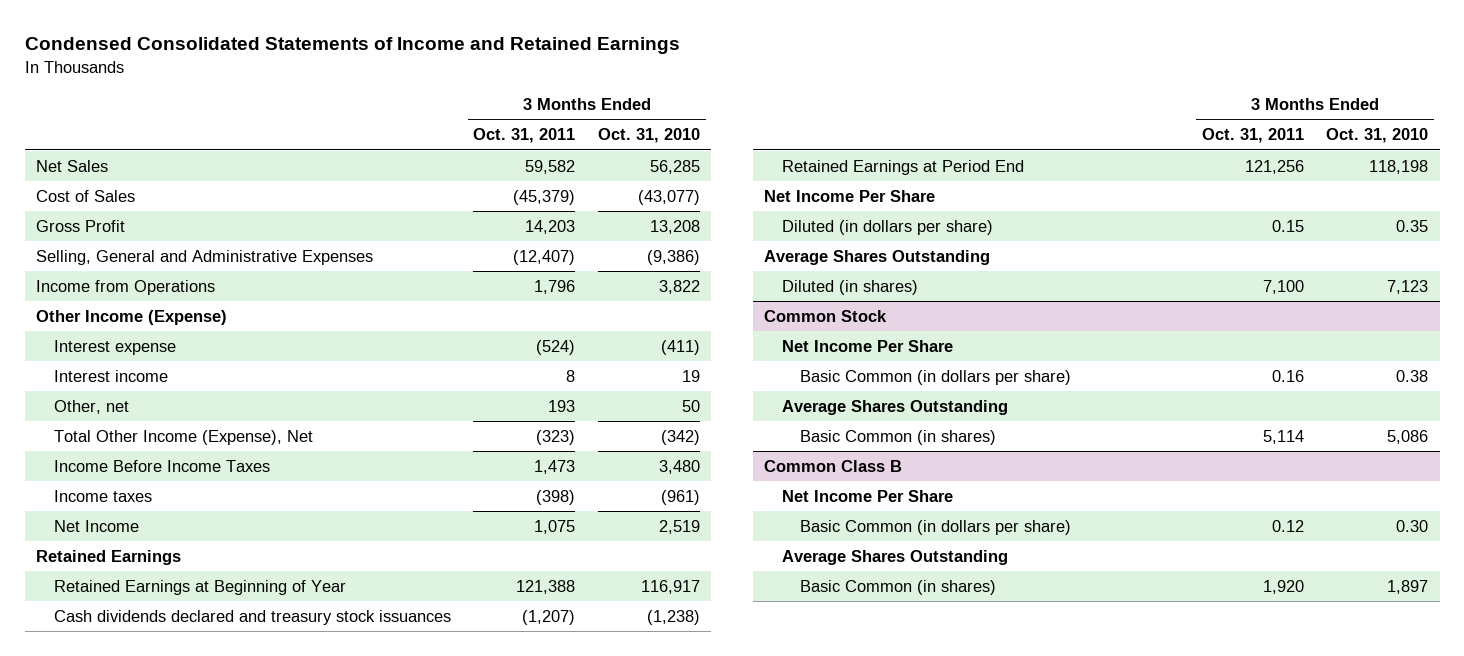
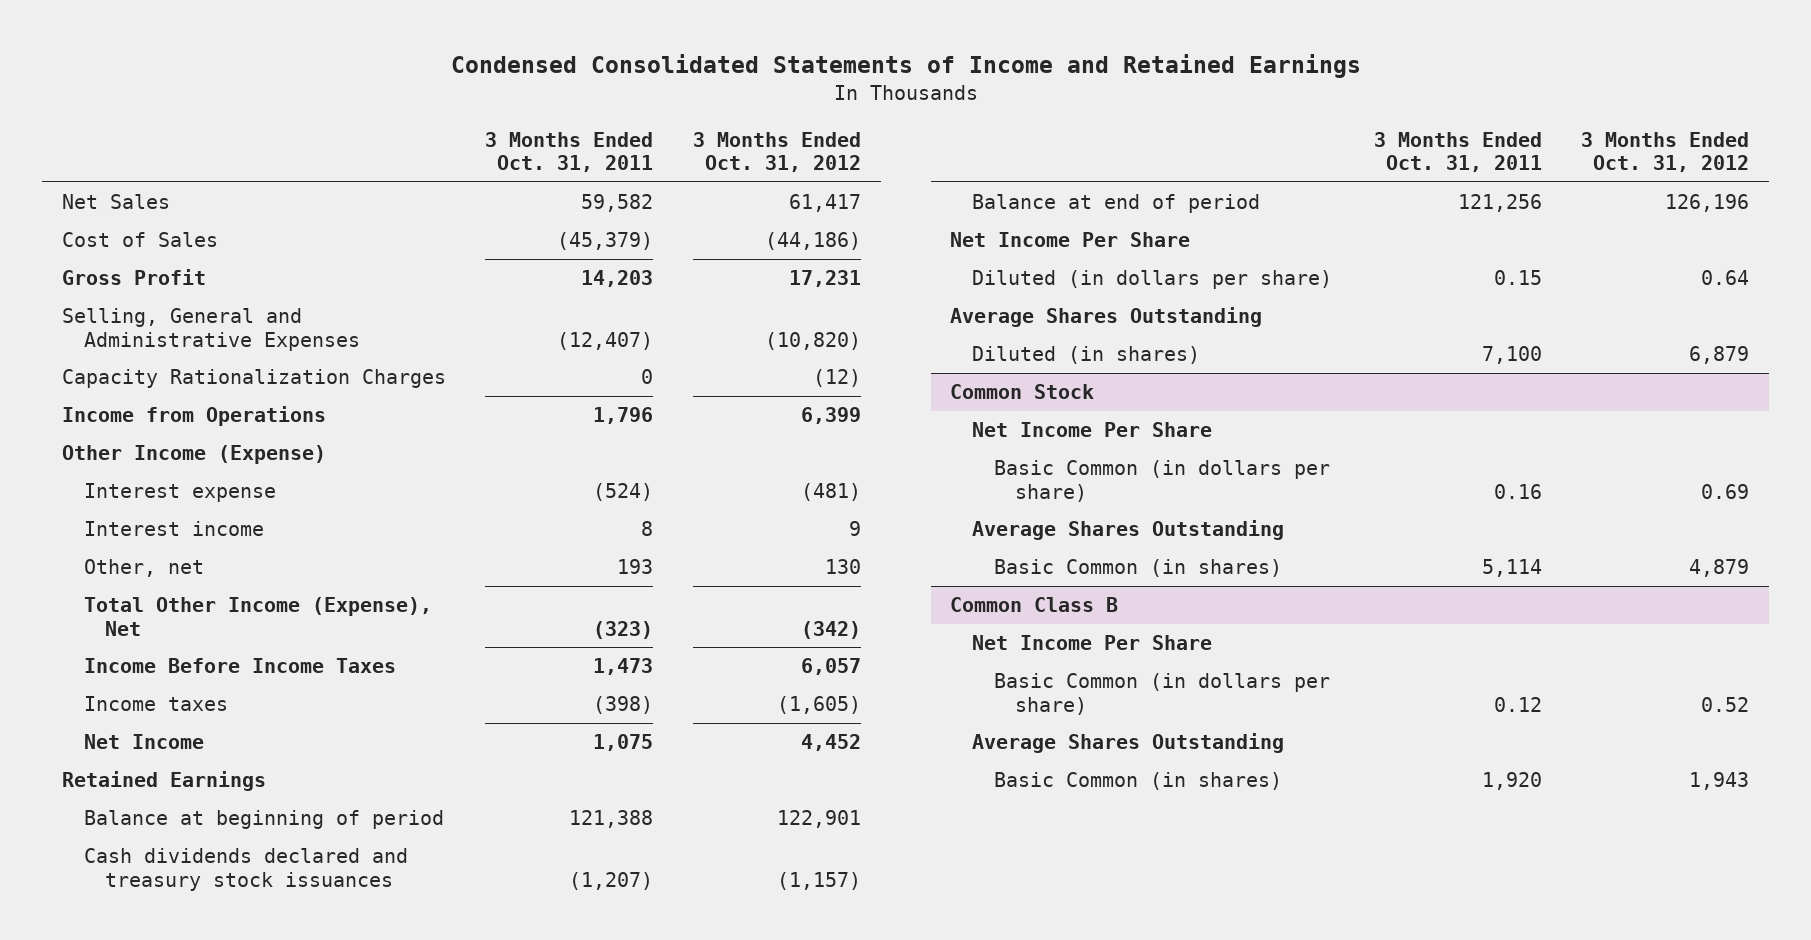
[598,128,701,144] Oct. 31, 2010 -> none
none -> [692,131,861,172] 3 Months Ended Oct. 31, 2012
none -> [61,369,446,389] Capacity Rationalization Charges
[53,579,346,595] Retained Earnings at Beginning of Year -> [83,810,444,830] Balance at beginning of period
[781,159,1024,175] Retained Earnings at Period End -> [971,194,1260,214] Balance at end of period

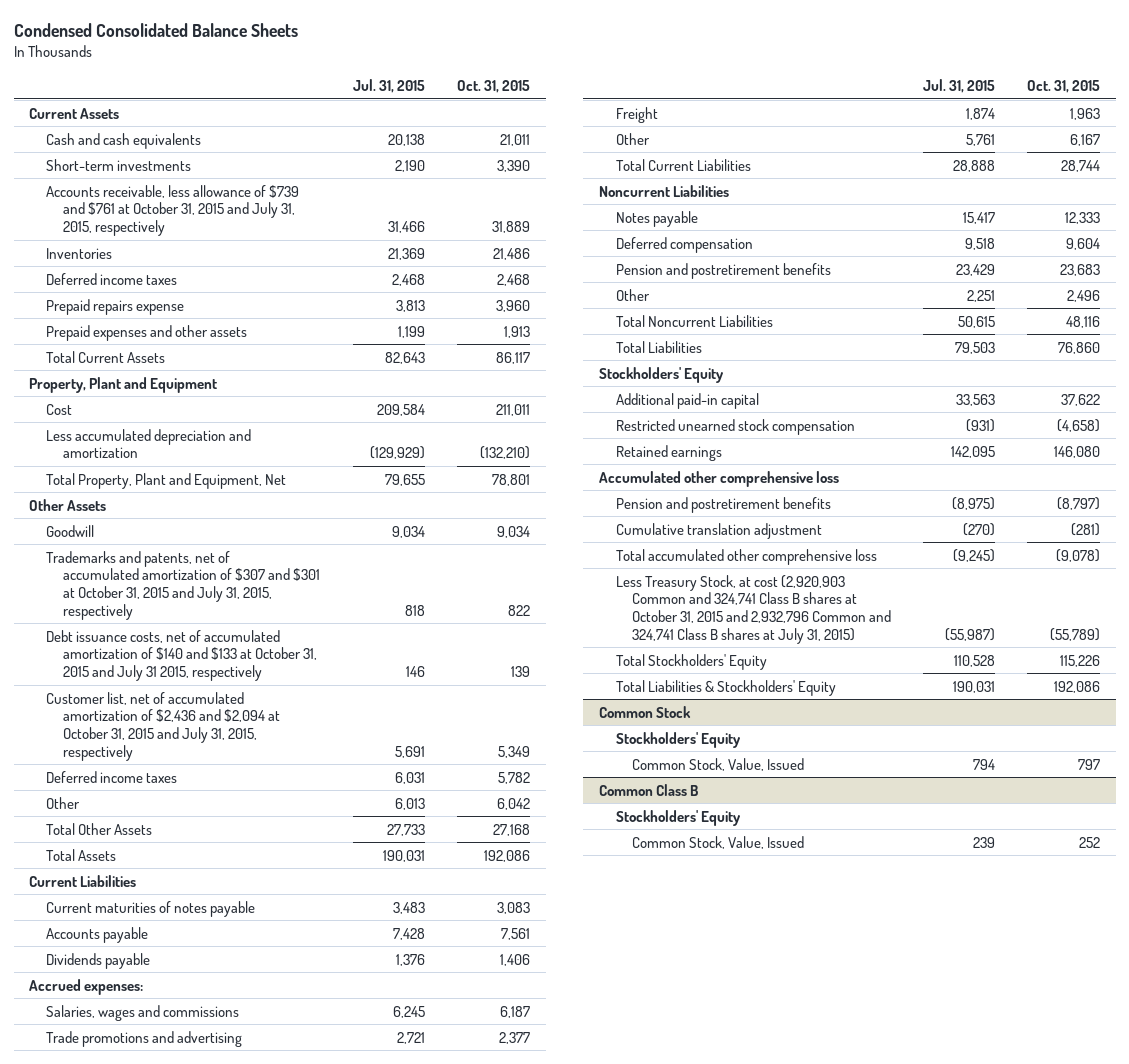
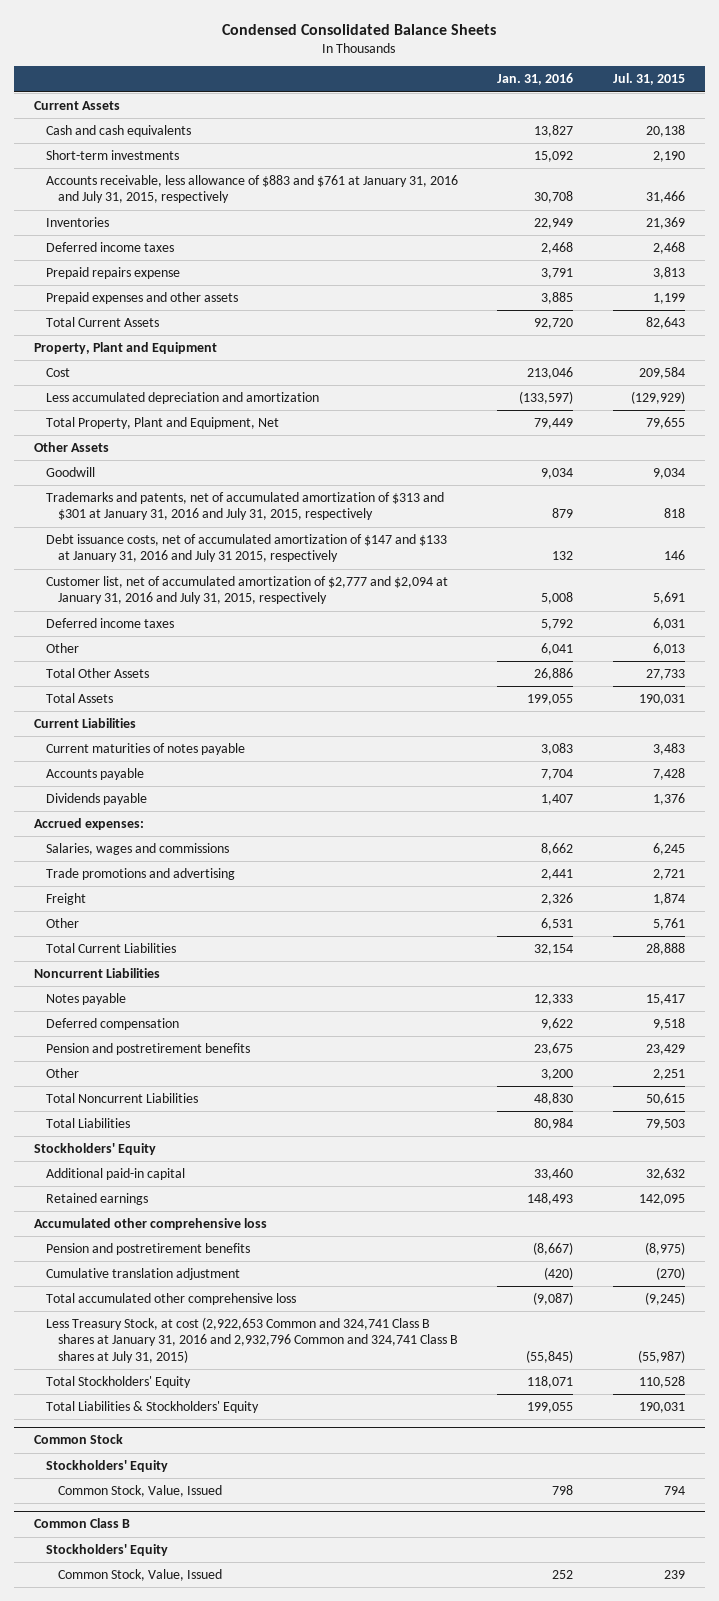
[456,79,530,93] Oct. 31, 2015 -> none
none -> [497,73,574,86] Jan. 31, 2016
[45,184,299,236] Accounts receivable, less allowance of $739 and $761 at October 31, 2015 and July 31, 2015, respectively -> [45,175,458,204] Accounts receivable, less allowance of $883 and $761 at January 31, 2016 and July 31, 2015, respectively
[45,550,320,620] Trademarks and patents, net of accumulated amortization of $307 and $301 at October 31, 2015 and July 31, 2015, respectively -> [45,492,444,521] Trademarks and patents, net of accumulated amortization of $313 and $301 at January 31, 2016 and July 31, 2015, respectively
[45,629,317,681] Debt issuance costs, net of accumulated amortization of $140 and $133 at October 31, 2015 and July 31 2015, respectively -> [45,534,447,563] Debt issuance costs, net of accumulated amortization of $147 and $133 at January 31, 2016 and July 31 2015, respectively
[45,691,280,761] Customer list, net of accumulated amortization of $2,436 and $2,094 at October 31, 2015 and July 31, 2015, respectively -> [45,576,448,605] Customer list, net of accumulated amortization of $2,777 and $2,094 at January 31, 2016 and July 31, 2015, respectively
[615,418,855,435] Restricted unearned stock compensation -> none
[956,393,996,406] 33,563 -> [645,1168,685,1181] 32,632
[615,574,892,644] Less Treasury Stock, at cost (2,920,903 Common and 324,741 Class B shares at October 31, 2015 and 2,932,796 Common and 324,741 Class B shares at July 31, 2015) -> [45,1317,458,1363] Less Treasury Stock, at cost (2,922,653 Common and 324,741 Class B shares at January 31, 2016 and 2,932,796 Common and 324,741 Class B shares at July 31, 2015)

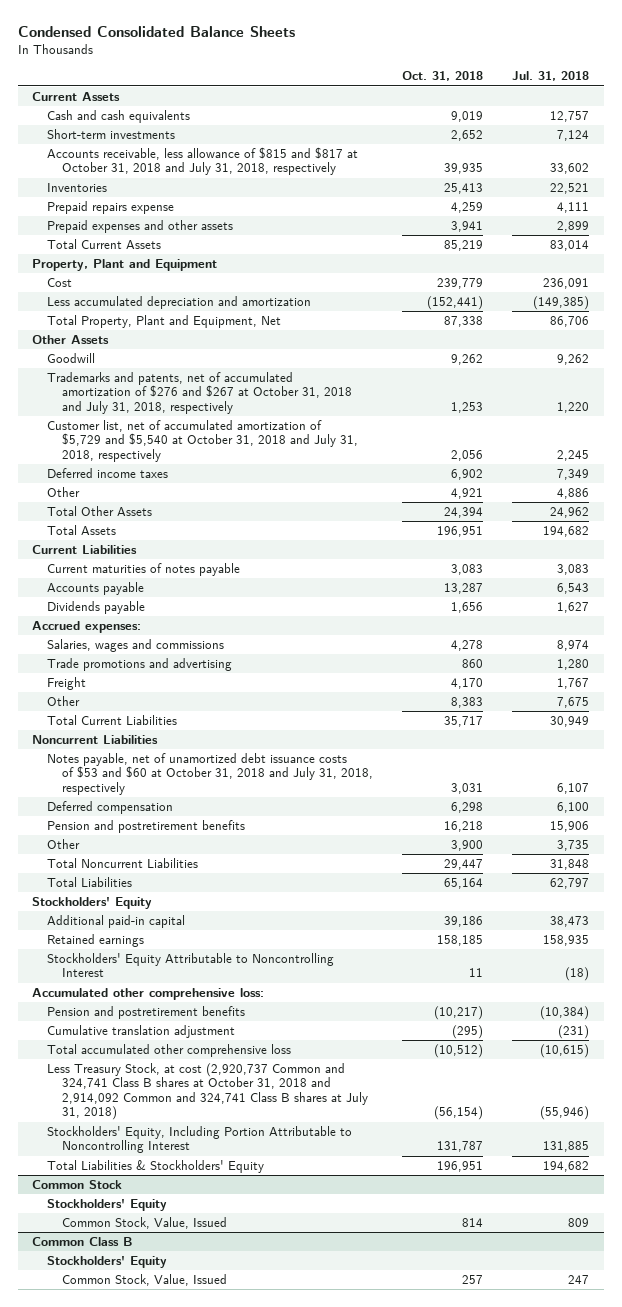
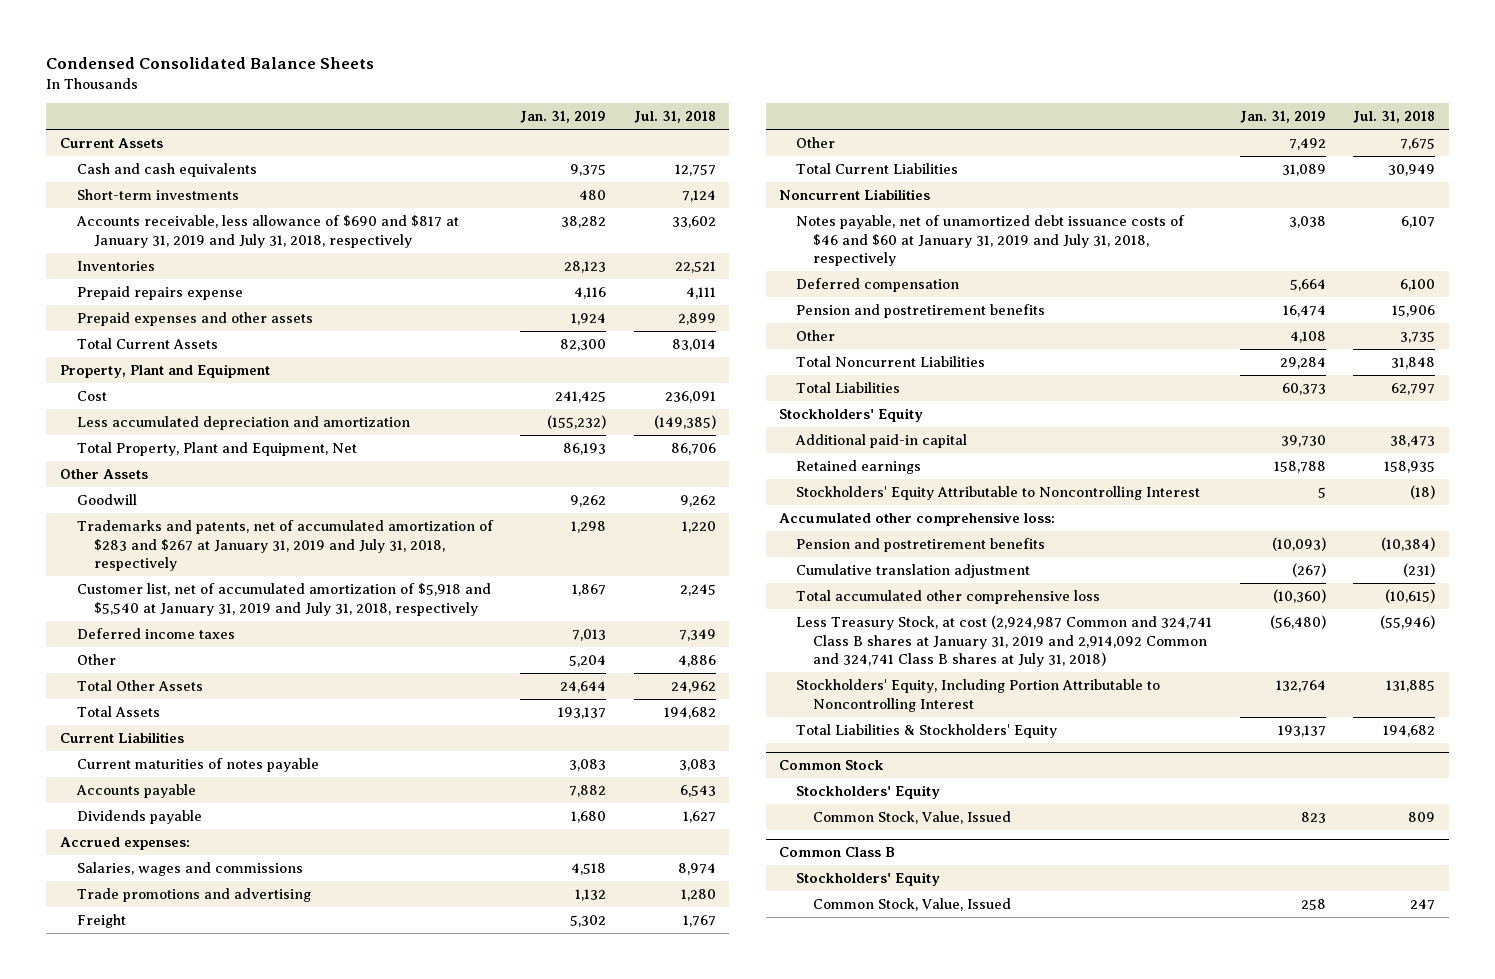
[402,71,484,82] Oct. 31, 2018 -> none
none -> [520,111,607,124] Jan. 31, 2019
[47,146,359,176] Accounts receivable, less allowance of $815 and $817 at October 31, 2018 and July 31, 2018, respectively -> [75,215,459,248] Accounts receivable, less allowance of $690 and $817 at January 31, 2019 and July 31, 2018, respectively
[47,371,352,414] Trademarks and patents, net of accumulated amortization of $276 and $267 at October 31, 2018 and July 31, 2018, respectively -> [76,520,494,572] Trademarks and patents, net of accumulated amortization of $283 and $267 at January 31, 2019 and July 31, 2018, respectively
[47,419,358,462] Customer list, net of accumulated amortization of $5,729 and $5,540 at October 31, 2018 and July 31, 2018, respectively -> [76,583,491,616] Customer list, net of accumulated amortization of $5,918 and $5,540 at January 31, 2019 and July 31, 2018, respectively
[47,752,373,795] Notes payable, net of unamortized debt issuance costs of $53 and $60 at October 31, 2018 and July 31, 2018, respectively -> [796,215,1186,267] Notes payable, net of unamortized debt issuance costs of $46 and $60 at January 31, 2019 and July 31, 2018, respectively
[47,1062,368,1121] Less Treasury Stock, at cost (2,920,737 Common and 324,741 Class B shares at October 31, 2018 and 2,914,092 Common and 324,741 Class B shares at July 31, 2018) -> [796,615,1213,668] Less Treasury Stock, at cost (2,924,987 Common and 324,741 Class B shares at January 31, 2019 and 2,914,092 Common and 324,741 Class B shares at July 31, 2018)

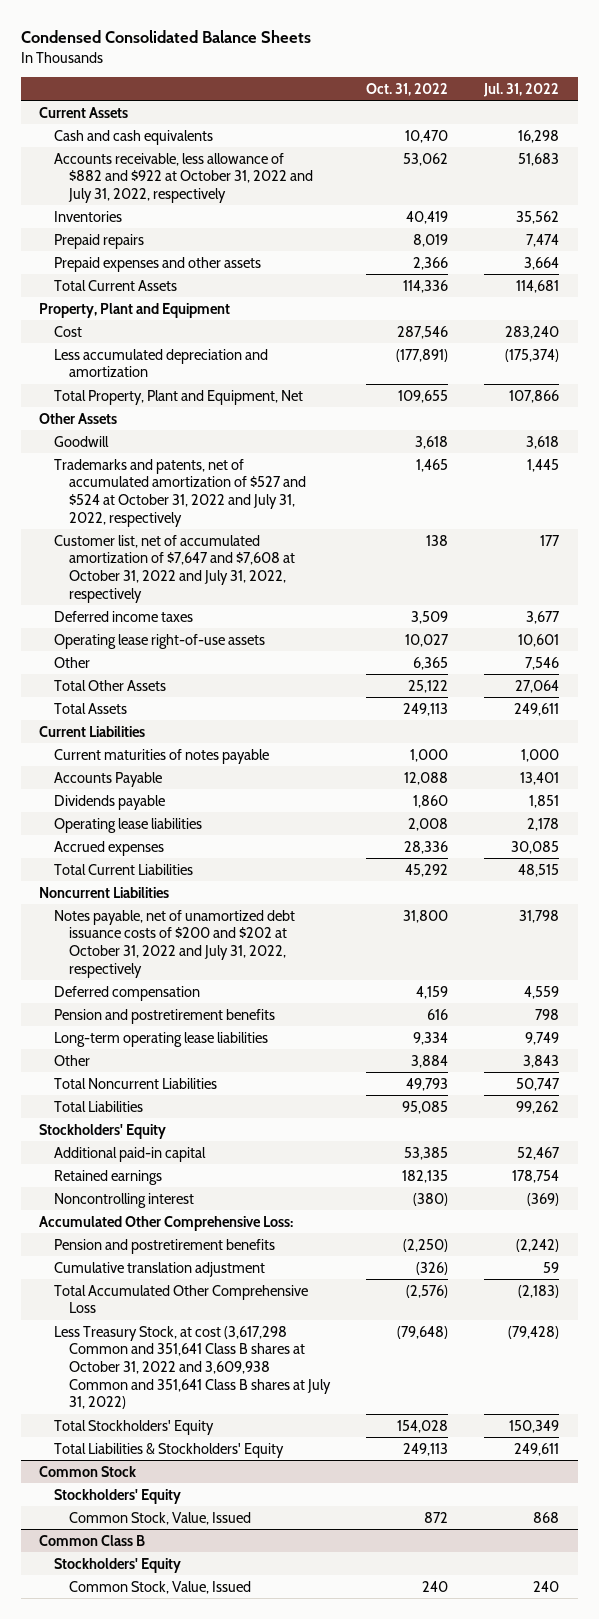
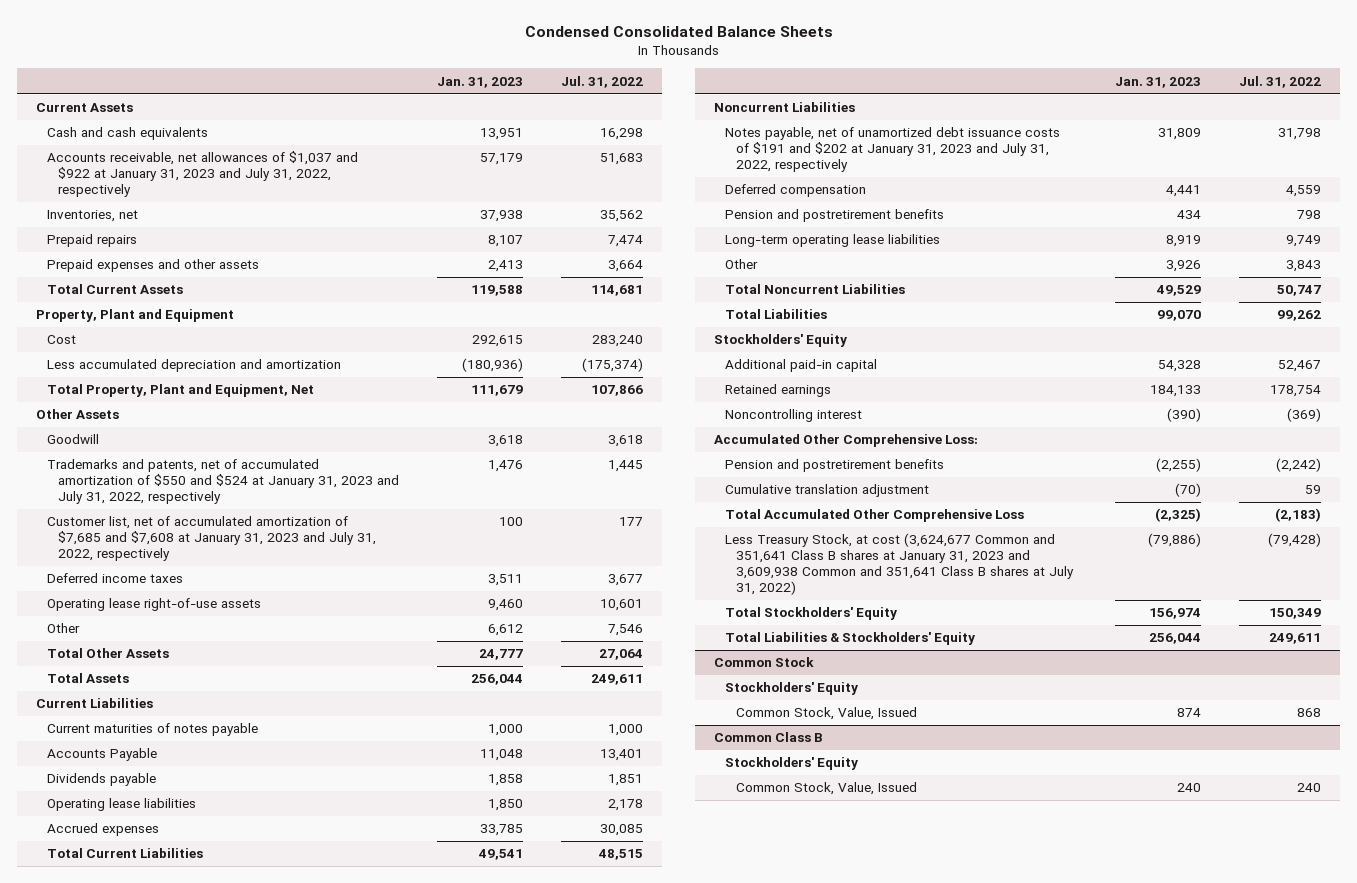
[366,82,449,96] Oct. 31, 2022 -> none
none -> [436,76,523,88] Jan. 31, 2023
[53,152,313,203] Accounts receivable, less allowance of $882 and $922 at October 31, 2022 and July 31, 2022, respectively -> [46,151,358,198] Accounts receivable, net allowances of $1,037 and $922 at January 31, 2023 and July 31, 2022, respectively
[53,210,122,222] Inventories -> [46,210,138,223] Inventories, net
[53,458,306,527] Trademarks and patents, net of accumulated amortization of $527 and $524 at October 31, 2022 and July 31, 2022, respectively -> [46,459,399,505] Trademarks and patents, net of accumulated amortization of $550 and $524 at January 31, 2023 and July 31, 2022, respectively
[53,534,295,603] Customer list, net of accumulated amortization of $7,647 and $7,608 at October 31, 2022 and July 31, 2022, respectively -> [46,516,376,562] Customer list, net of accumulated amortization of $7,685 and $7,608 at January 31, 2023 and July 31, 2022, respectively
[53,909,295,978] Notes payable, net of unamortized debt issuance costs of $200 and $202 at October 31, 2022 and July 31, 2022, respectively -> [725,127,1061,173] Notes payable, net of unamortized debt issuance costs of $191 and $202 at January 31, 2023 and July 31, 2022, respectively
[53,1325,331,1410] Less Treasury Stock, at cost (3,617,298 Common and 351,641 Class B shares at October 31, 2022 and 3,609,938 Common and 351,641 Class B shares at July 31, 2022) -> [725,533,1075,596] Less Treasury Stock, at cost (3,624,677 Common and 351,641 Class B shares at January 31, 2023 and 3,609,938 Common and 351,641 Class B shares at July 31, 2022)

